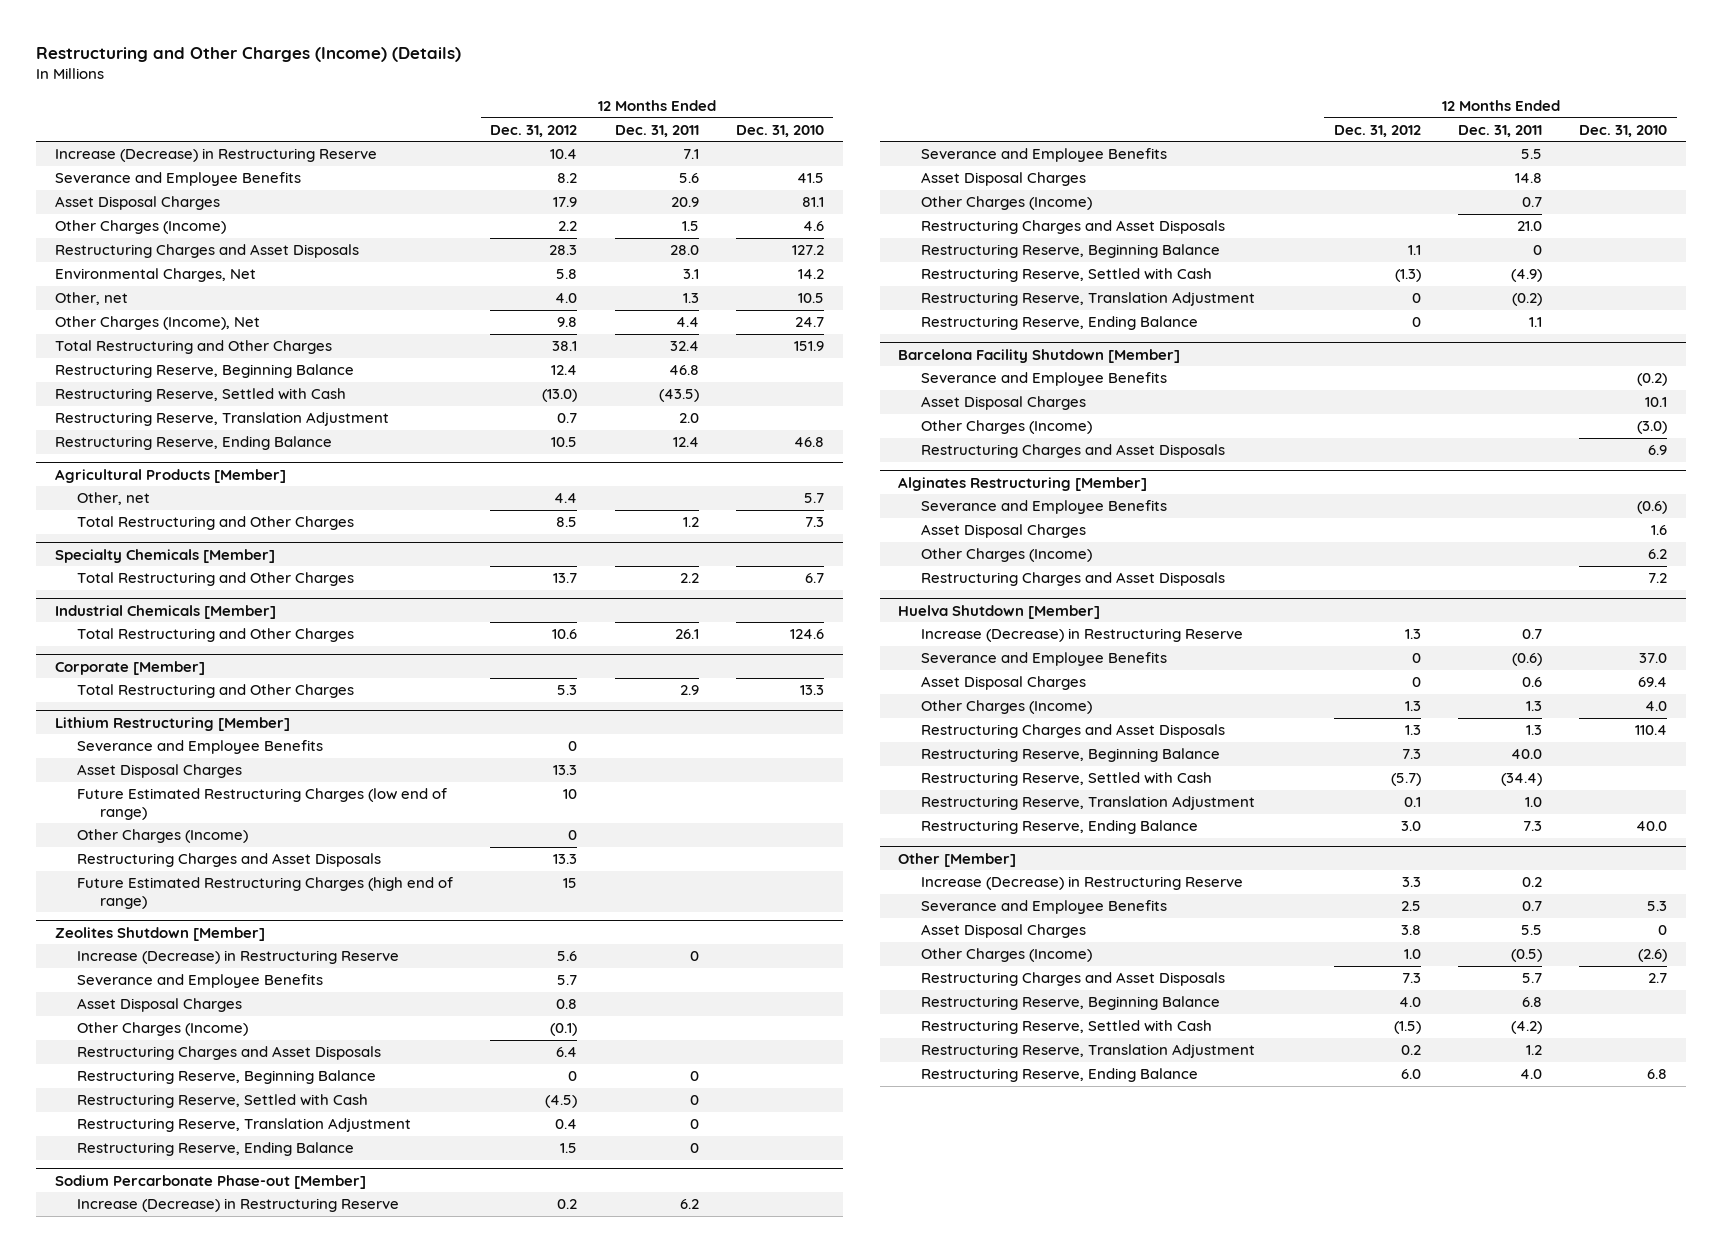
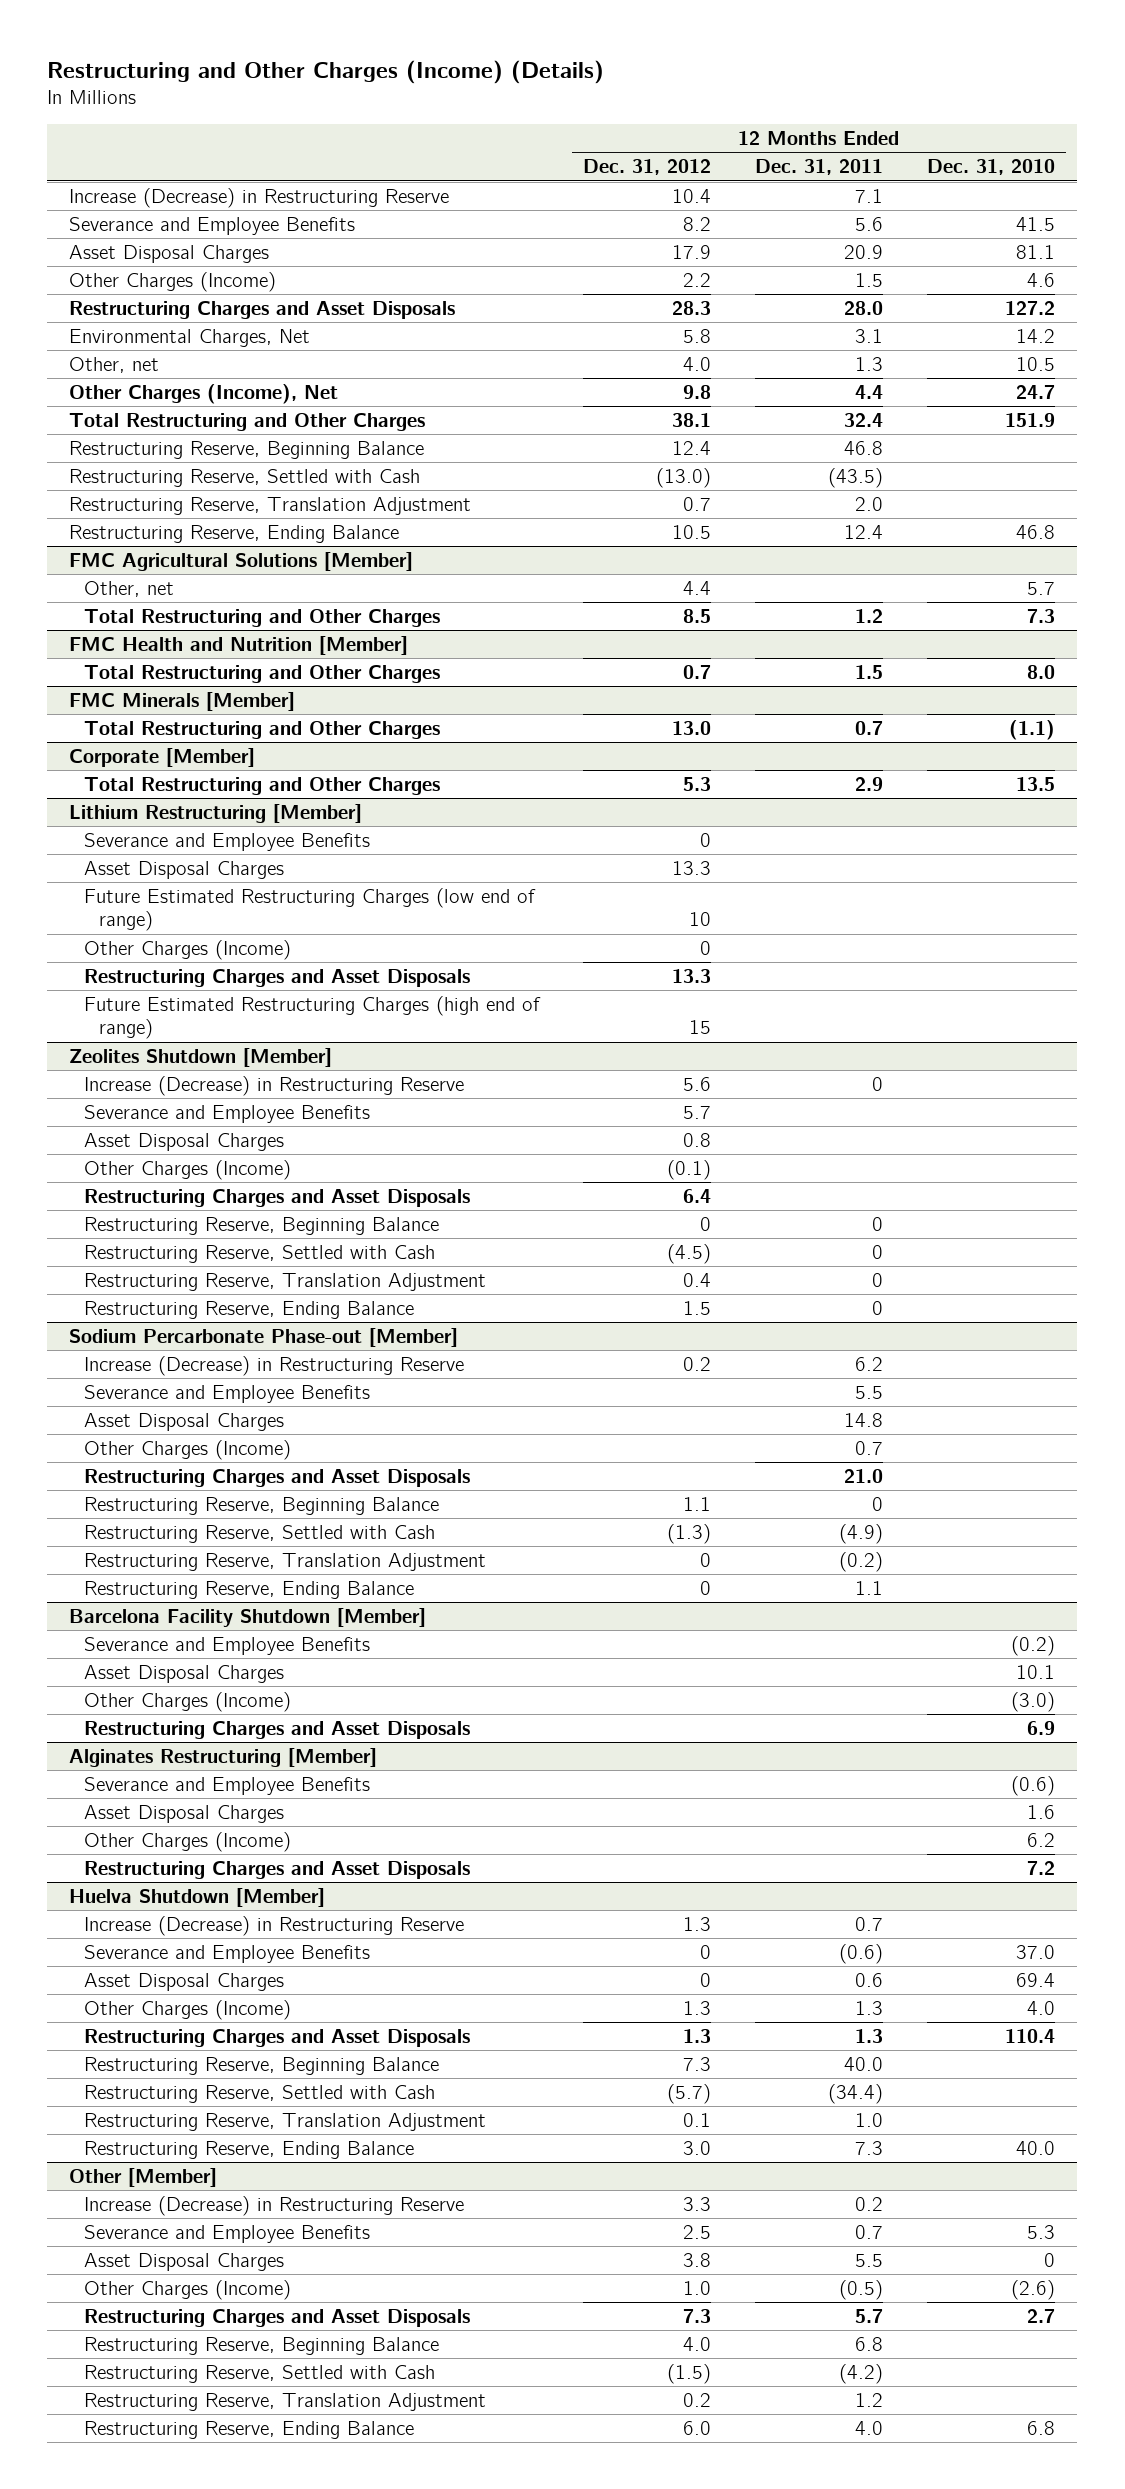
[54,468,286,483] Agricultural Products [Member] -> none
none -> [69,551,414,571] FMC Agricultural Solutions [Member]
[54,548,275,563] Specialty Chemicals [Member] -> none
[54,604,276,619] Industrial Chemicals [Member] -> none
none -> [69,635,409,655] FMC Health and Nutrition [Member]
[553,573,578,584] 13.7 -> [683,664,712,679] 0.7
[679,573,699,584] 2.2 -> [855,664,884,679] 1.5
[804,573,824,584] 6.7 -> [1027,664,1056,679] 8.0
none -> [69,691,296,711] FMC Minerals [Member]
[552,629,578,640] 10.6 -> [672,720,712,735] 13.0
[674,629,699,640] 26.1 -> [855,720,884,735] 0.7
[789,629,824,640] 124.6 -> [1009,719,1056,740] (1.1)
[799,685,824,696] 13.3 -> [1016,776,1056,791] 13.5

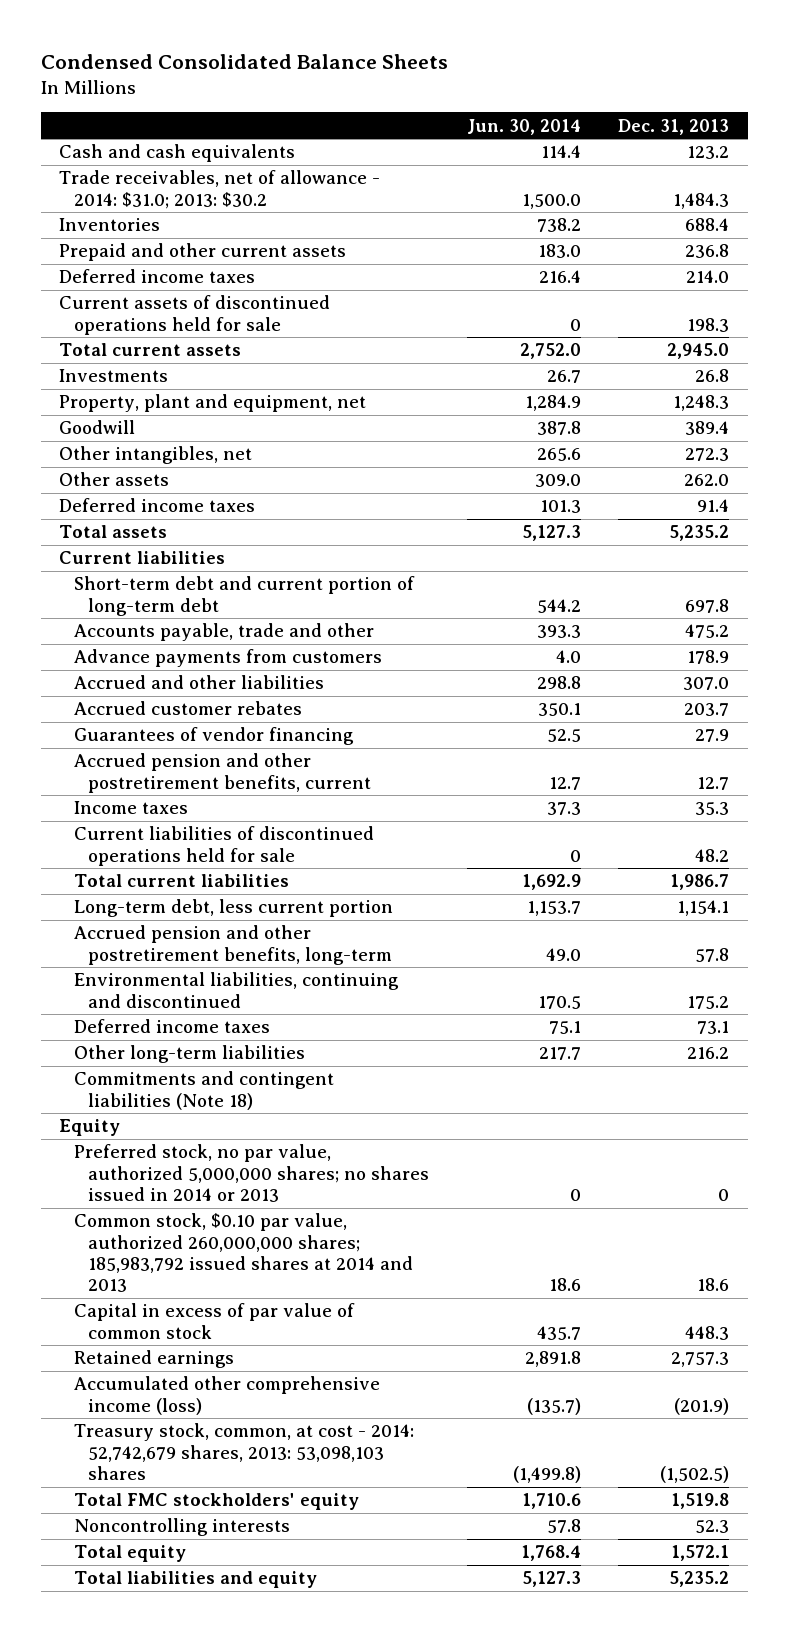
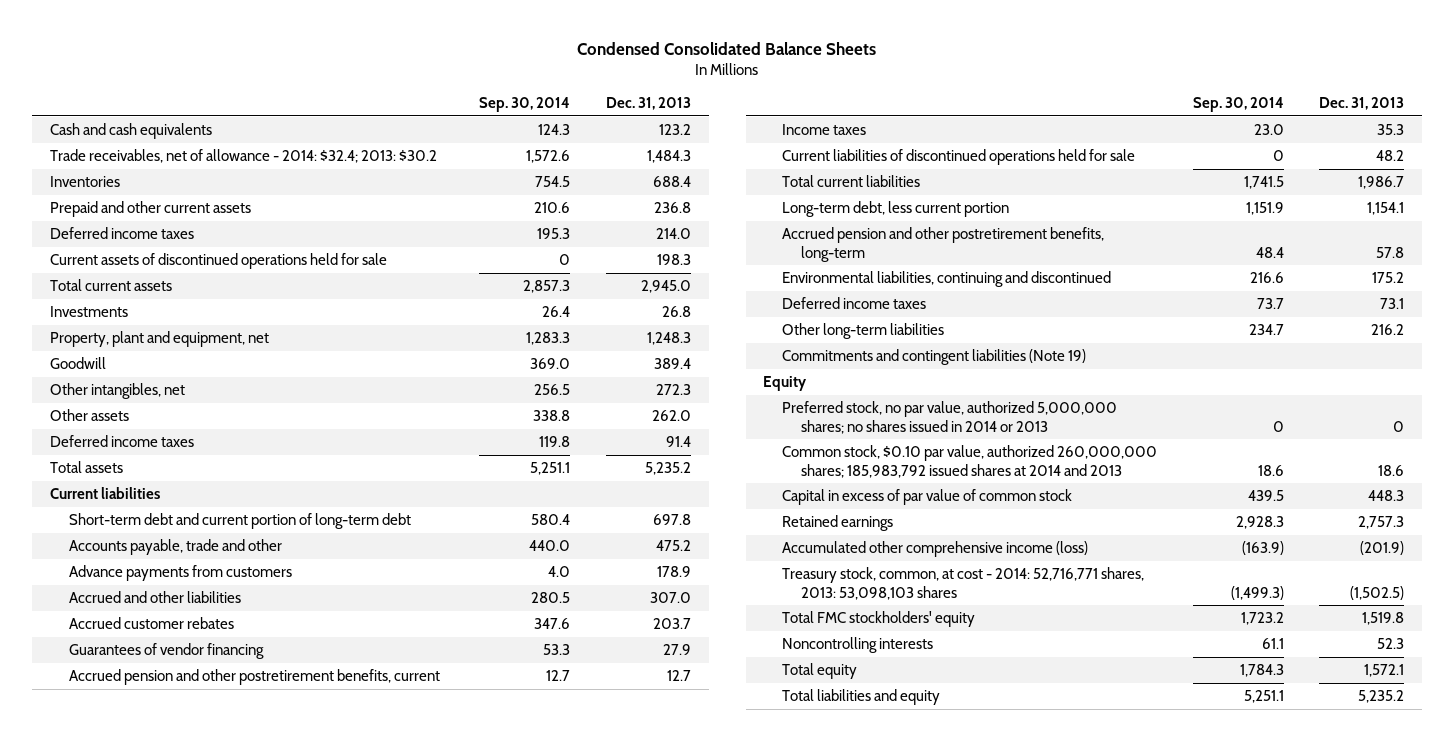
[466,118,581,135] Jun. 30, 2014 -> none
none -> [479,97,571,113] Sep. 30, 2014
[59,170,381,209] Trade receivables, net of allowance - 2014: $31.0; 2013: $30.2 -> [50,148,438,163] Trade receivables, net of allowance - 2014: $32.4; 2013: $30.2
[73,1071,334,1110] Commitments and contingent liabilities (Note 18) -> [782,348,1087,365] Commitments and contingent liabilities (Note 19)
[73,1423,414,1480] Treasury stock, common, at cost - 2014: 52,742,679 shares, 2013: 53,098,103 shares -> [782,566,1145,600] Treasury stock, common, at cost - 2014: 52,716,771 shares, 2013: 53,098,103 shares

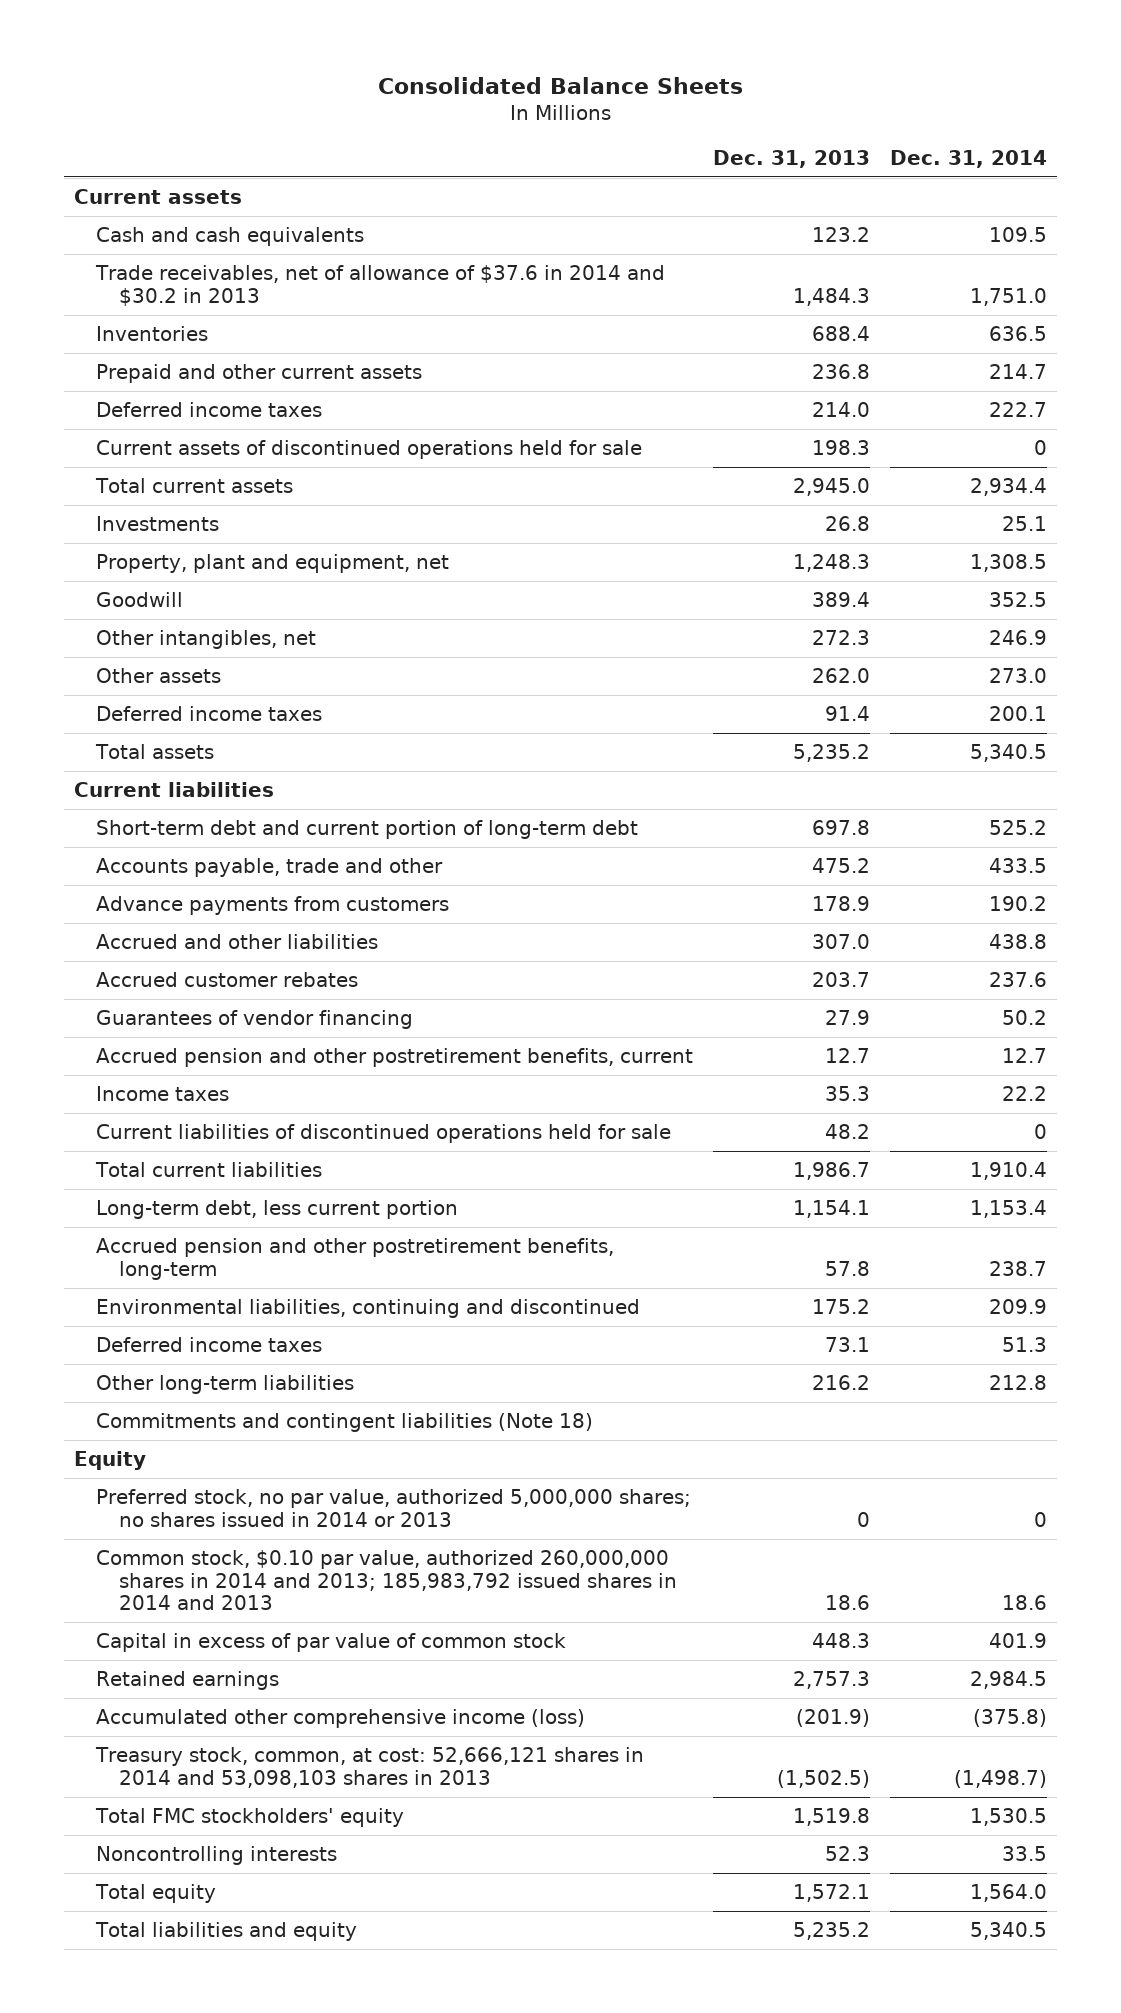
[577,42,877,56] Condensed Consolidated Balance Sheets -> [377,76,743,94] Consolidated Balance Sheets
[479,97,571,113] Sep. 30, 2014 -> none
none -> [890,150,1048,169] Dec. 31, 2014
none -> [73,188,242,204] Current assets
[50,148,438,163] Trade receivables, net of allowance - 2014: $32.4; 2013: $30.2 -> [95,264,666,306] Trade receivables, net of allowance of $37.6 in 2014 and $30.2 in 2013
[782,348,1087,365] Commitments and contingent liabilities (Note 19) -> [96,1412,594,1432] Commitments and contingent liabilities (Note 18)
[782,444,1158,478] Common stock, $0.10 par value, authorized 260,000,000 shares; 185,983,792 issued shares at 2014 and 2013 -> [96,1549,678,1611] Common stock, $0.10 par value, authorized 260,000,000 shares in 2014 and 2013; 185,983,792 issued shares in 2014 and 2013
[782,566,1145,600] Treasury stock, common, at cost - 2014: 52,716,771 shares, 2013: 53,098,103 shares -> [95,1746,645,1788] Treasury stock, common, at cost: 52,666,121 shares in 2014 and 53,098,103 shares in 2013

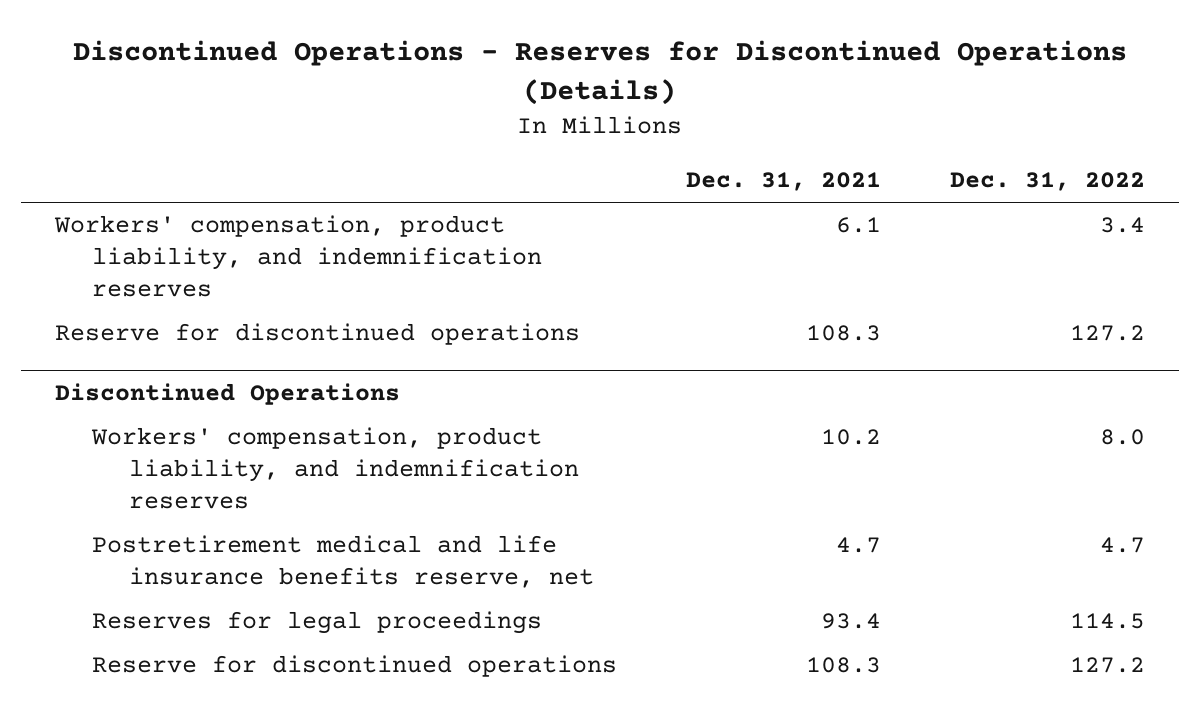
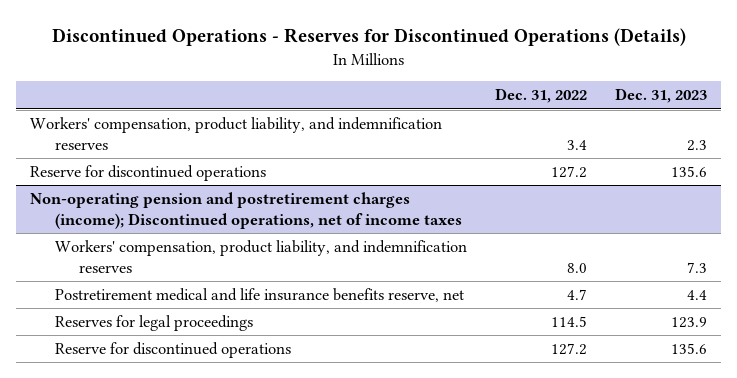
[685,172,881,192] Dec. 31, 2021 -> none
none -> [614,88,707,104] Dec. 31, 2023
[54,383,400,406] Discontinued Operations -> [30,191,462,230] Non-operating pension and postretirement charges (income); Discontinued operations, net of income taxes

